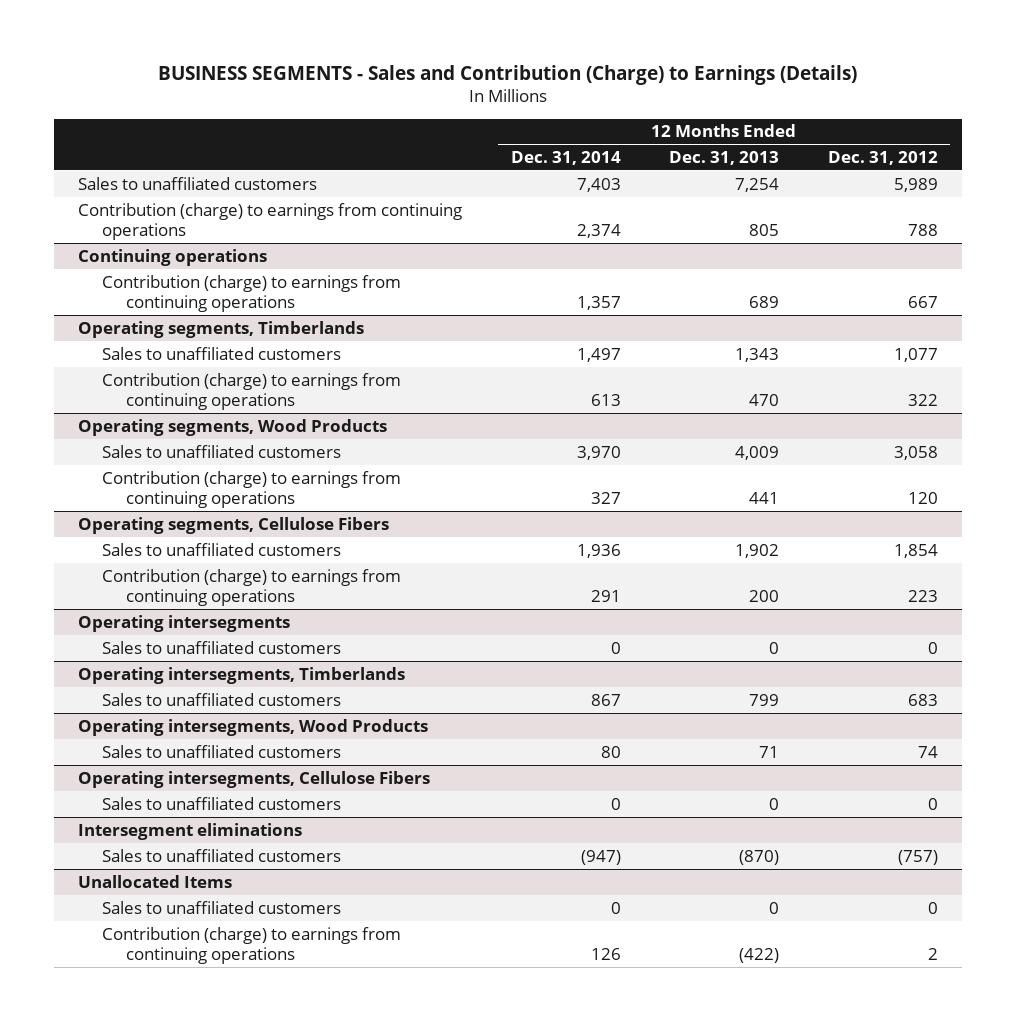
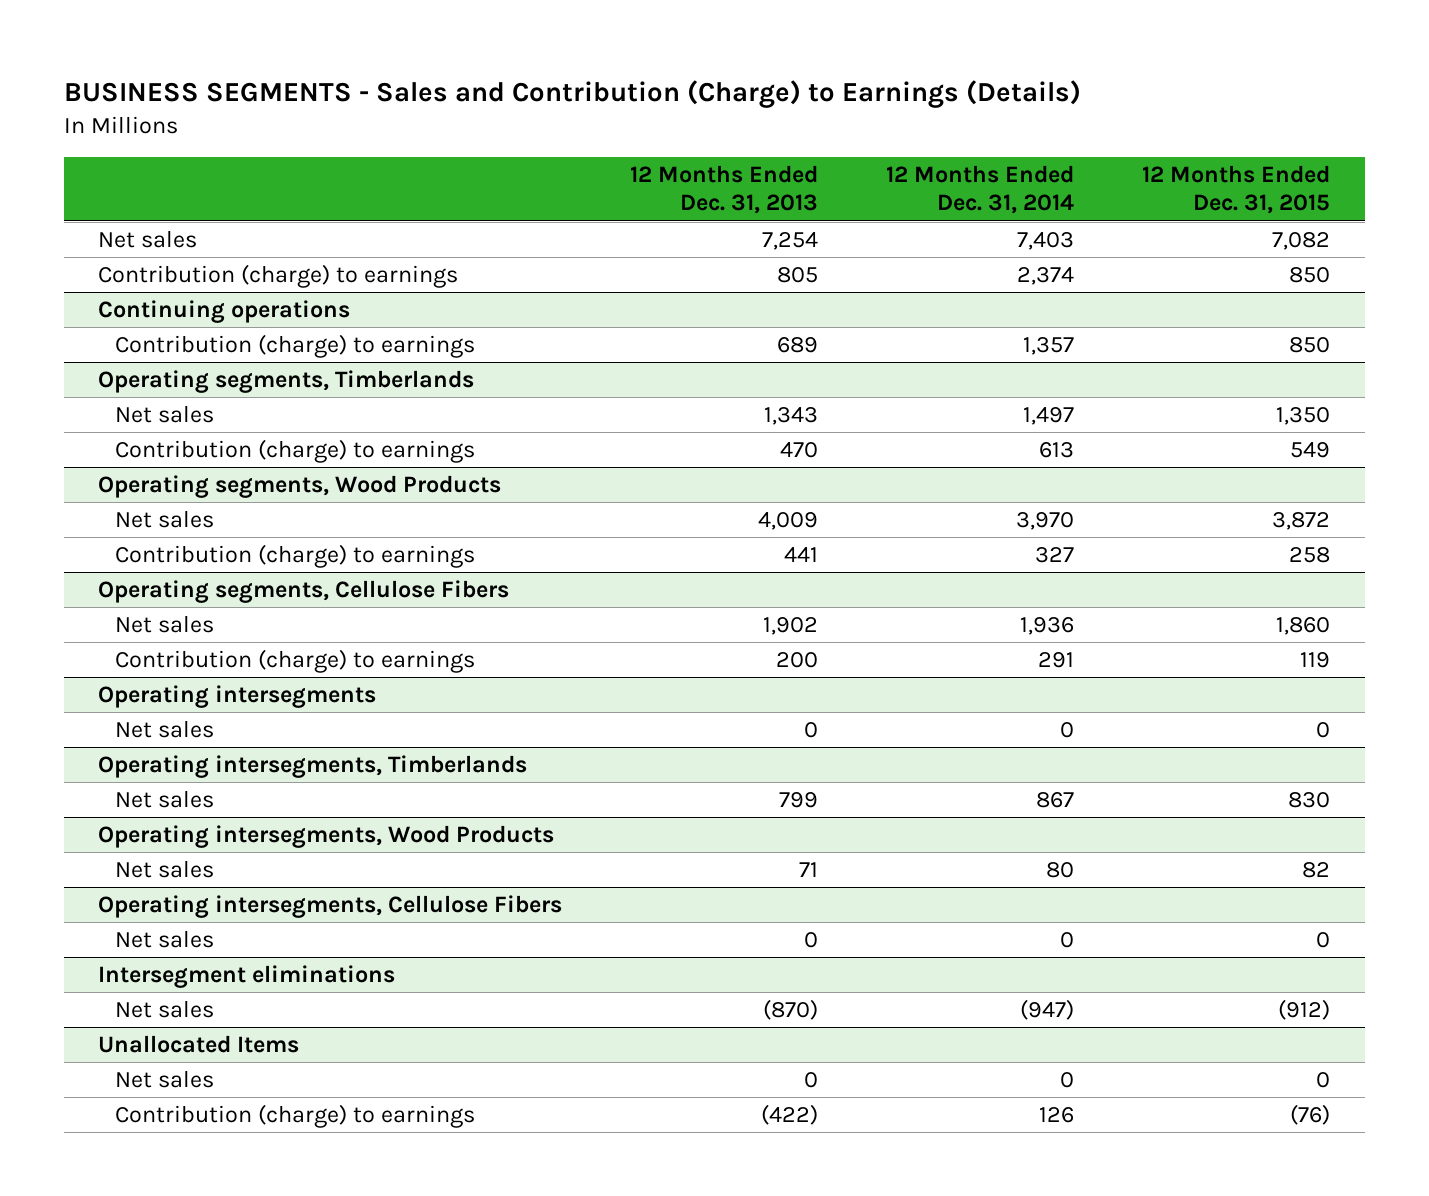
[827,151,938,166] Dec. 31, 2012 -> none
none -> [1142,164,1331,215] 12 Months Ended Dec. 31, 2015
[78,176,318,190] Sales to unaffiliated customers -> [98,230,198,249] Net sales
[78,202,463,241] Contribution (charge) to earnings from continuing operations -> [98,264,459,289] Contribution (charge) to earnings
[102,274,402,313] Contribution (charge) to earnings from continuing operations -> [115,334,476,359] Contribution (charge) to earnings
[102,346,342,360] Sales to unaffiliated customers -> [115,405,215,424] Net sales
[102,372,402,411] Contribution (charge) to earnings from continuing operations -> [115,439,476,464] Contribution (charge) to earnings
[102,444,342,458] Sales to unaffiliated customers -> [115,510,215,529] Net sales
[102,470,402,509] Contribution (charge) to earnings from continuing operations -> [115,544,476,569] Contribution (charge) to earnings
[102,542,342,556] Sales to unaffiliated customers -> [115,615,215,634] Net sales
[102,568,402,607] Contribution (charge) to earnings from continuing operations -> [115,649,476,674] Contribution (charge) to earnings
[102,640,342,654] Sales to unaffiliated customers -> [115,720,215,739] Net sales
[102,692,342,706] Sales to unaffiliated customers -> [115,790,215,809] Net sales
[102,744,342,758] Sales to unaffiliated customers -> [115,860,215,879] Net sales
[102,796,342,810] Sales to unaffiliated customers -> [115,930,215,949] Net sales
[102,848,342,862] Sales to unaffiliated customers -> [115,1000,215,1019] Net sales
[102,900,342,914] Sales to unaffiliated customers -> [115,1070,215,1089] Net sales
[102,926,402,965] Contribution (charge) to earnings from continuing operations -> [115,1104,476,1129] Contribution (charge) to earnings

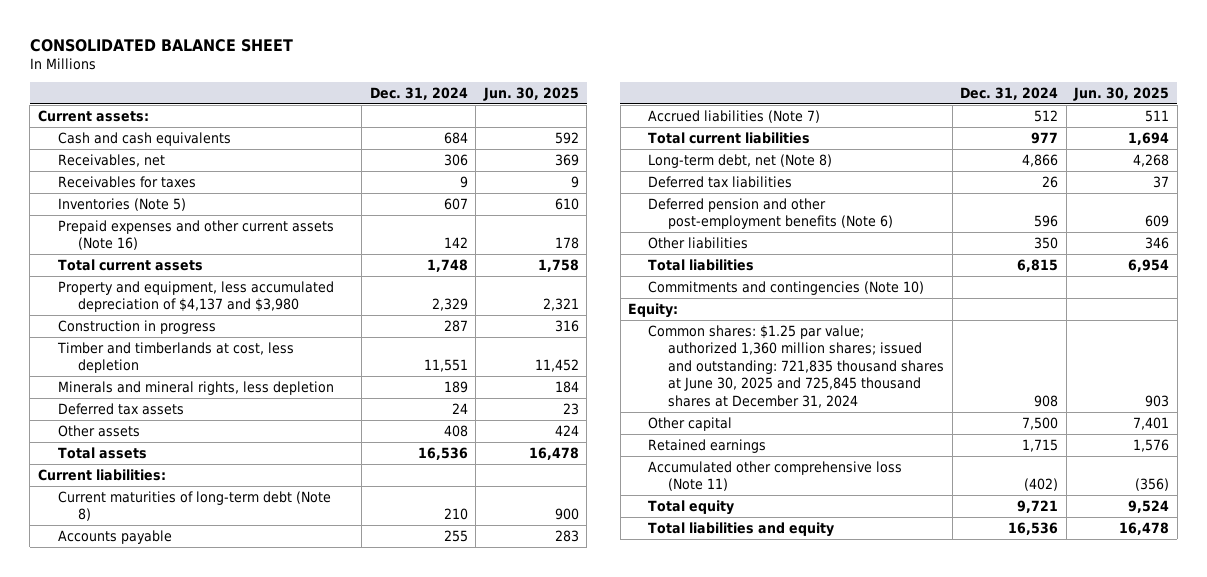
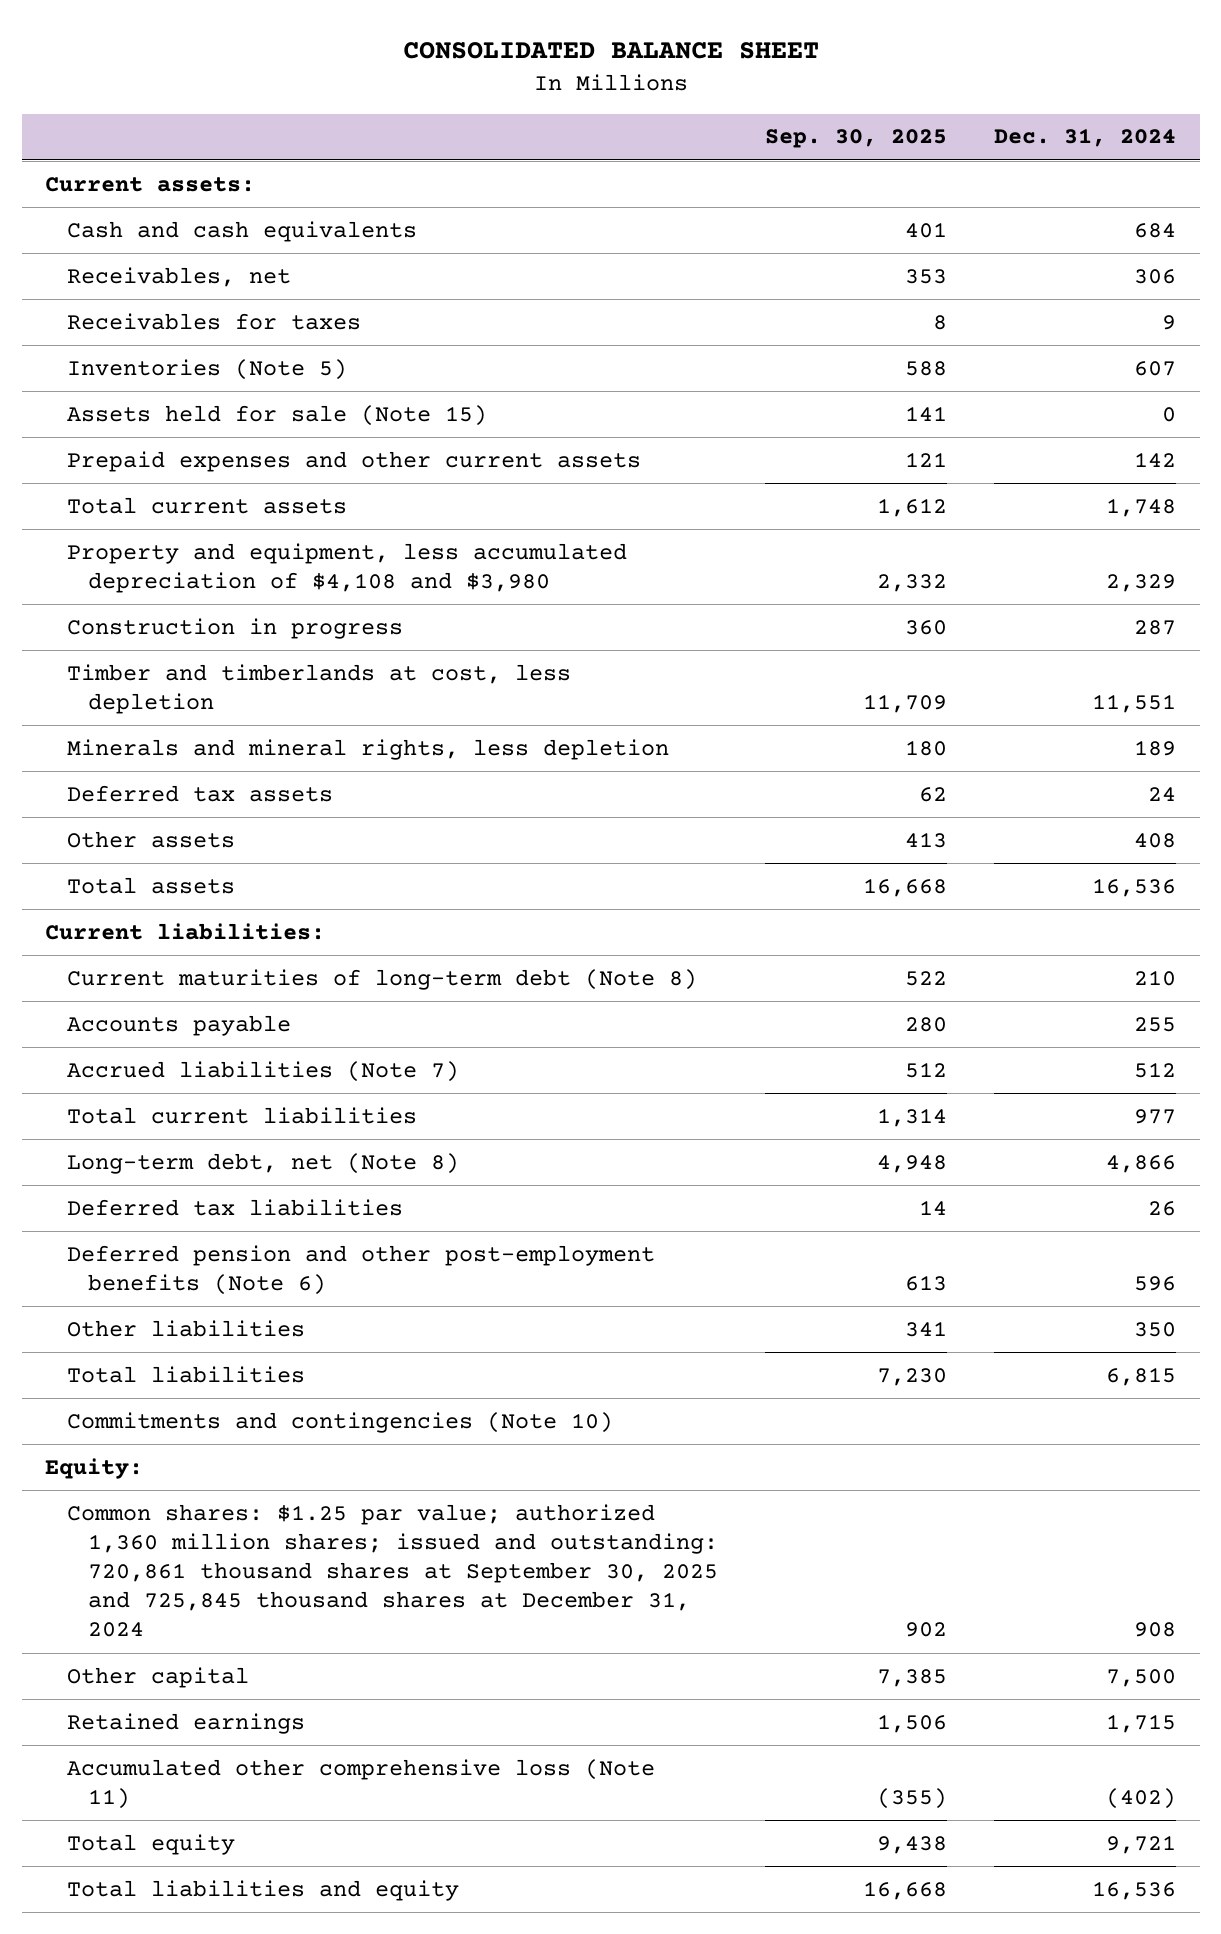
[482,87,579,102] Jun. 30, 2025 -> none
none -> [765,129,948,149] Sep. 30, 2025
none -> [66,404,487,426] Assets held for sale (Note 15)
[57,219,334,251] Prepaid expenses and other current assets (Note 16) -> [66,450,641,472] Prepaid expenses and other current assets
[57,280,334,313] Property and equipment, less accumulated depreciation of $4,137 and $3,980 -> [66,542,627,594] Property and equipment, less accumulated depreciation of $4,108 and $3,980
[648,324,945,408] Common shares: $1.25 par value; authorized 1,360 million shares; issued and outstanding: 721,835 thousand shares at June 30, 2025 and 725,845 thousand shares at December 31, 2024 -> [66,1503,719,1638] Common shares: $1.25 par value; authorized 1,360 million shares; issued and outstanding: 720,861 thousand shares at September 30, 2025 and 725,845 thousand shares at December 31, 2024

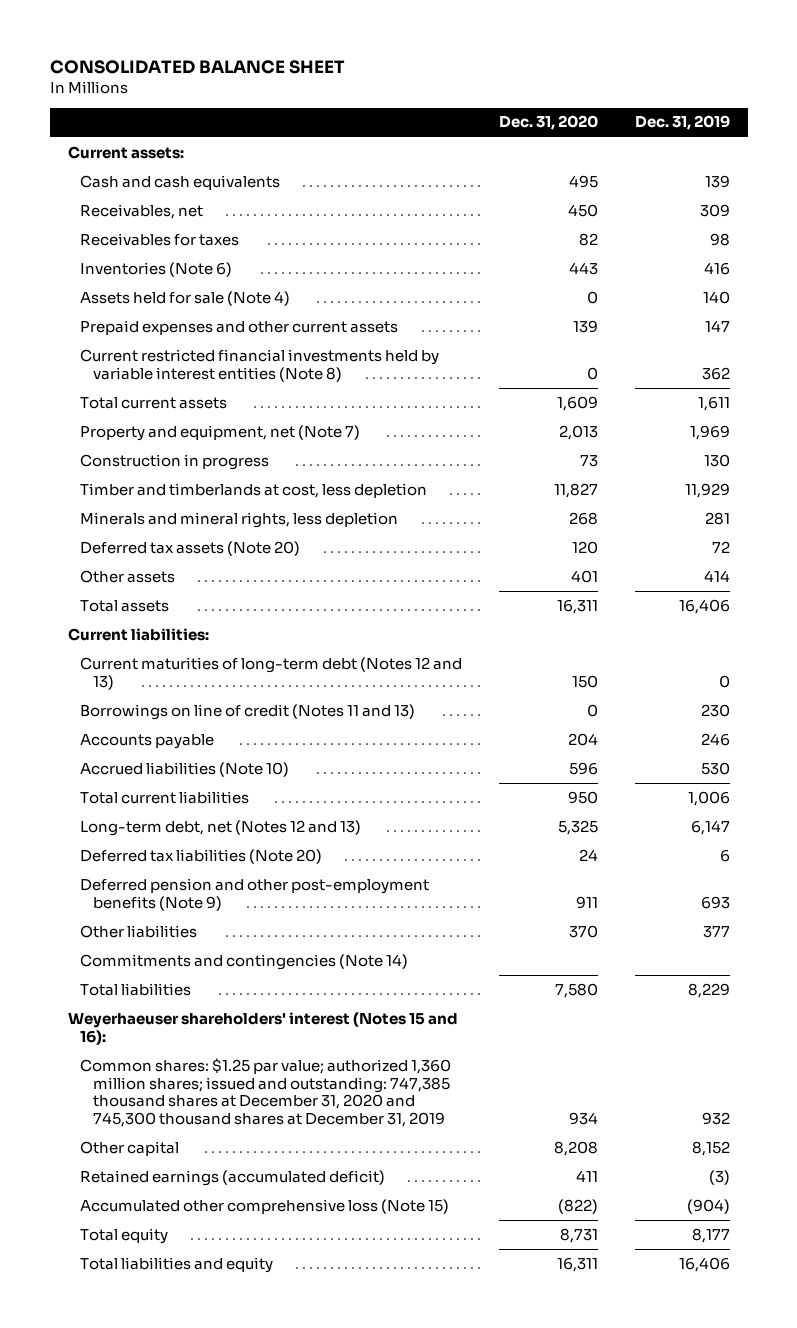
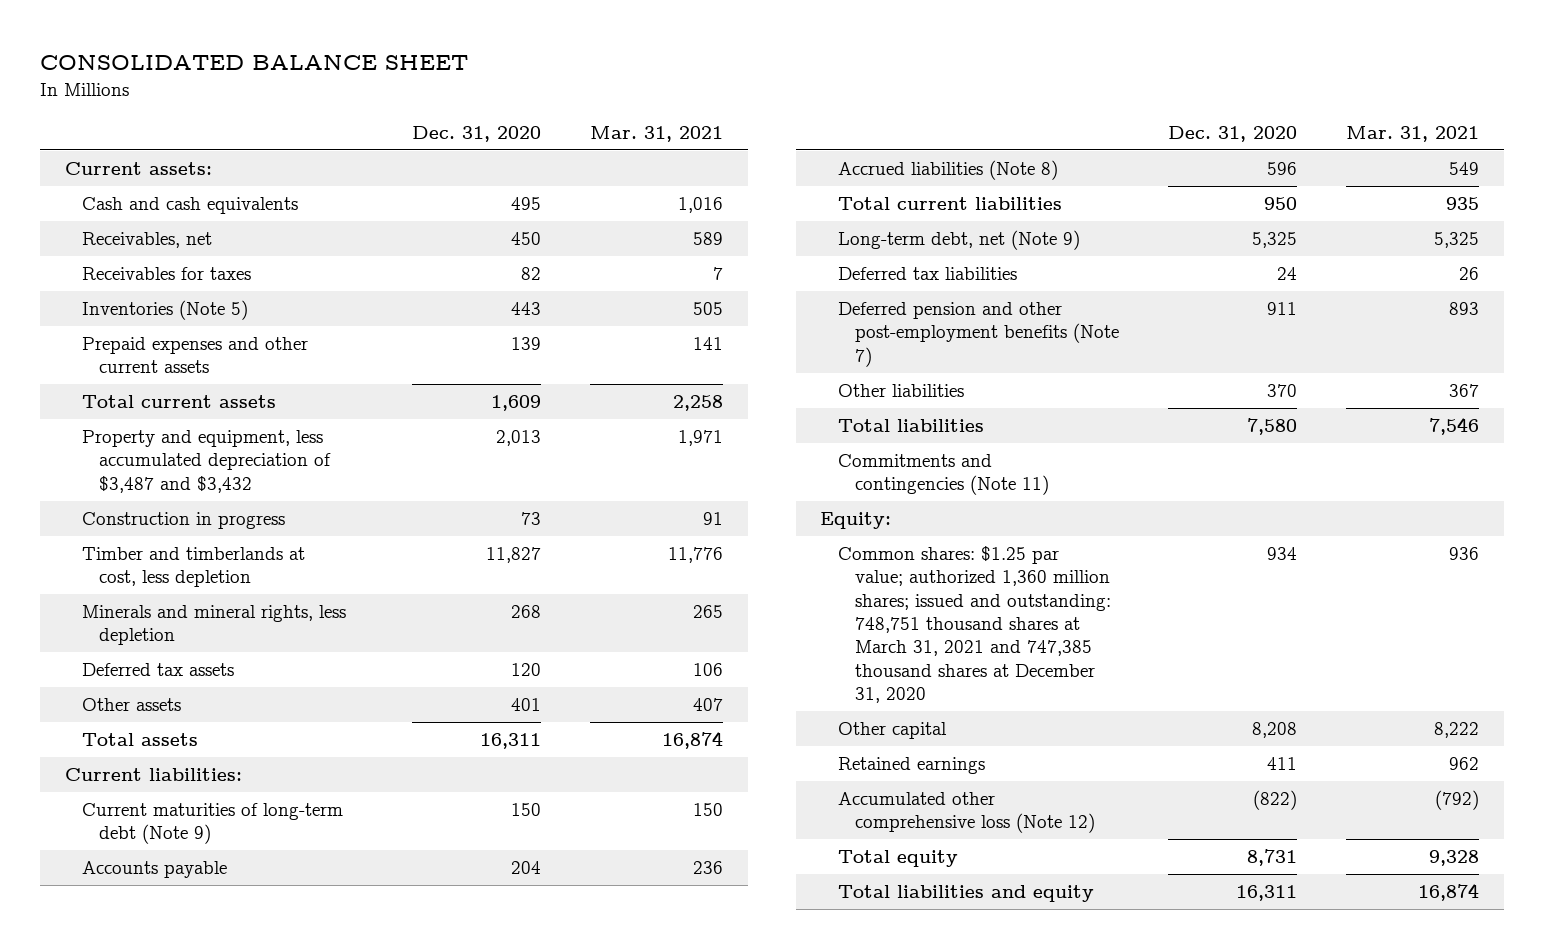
[634,115,730,131] Dec. 31, 2019 -> none
none -> [590,125,724,142] Mar. 31, 2021
[80,290,291,306] Assets held for sale (Note 4) -> none
[80,261,233,277] Inventories (Note 6) -> [81,300,248,321] Inventories (Note 5)
[80,348,440,382] Current restricted financial investments held by variable interest entities (Note 8) -> none
[80,424,361,441] Property and equipment, net (Note 7) -> [81,430,332,493] Property and equipment, less accumulated depreciation of $3,487 and $3,432
[80,540,301,556] Deferred tax assets (Note 20) -> [81,663,234,677] Deferred tax assets
[80,703,416,720] Borrowings on line of credit (Notes 11 and 13) -> none
[80,656,463,690] Current maturities of long-term debt (Notes 12 and 13) -> [81,803,343,845] Current maturities of long-term debt (Note 9)
[80,761,290,777] Accrued liabilities (Note 10) -> [837,160,1058,181] Accrued liabilities (Note 8)
[80,819,362,836] Long-term debt, net (Notes 12 and 13) -> [837,230,1080,251] Long-term debt, net (Note 9)
[80,848,323,864] Deferred tax liabilities (Note 20) -> [837,267,1017,281] Deferred tax liabilities
[80,877,430,911] Deferred pension and other post-employment benefits (Note 9) -> [837,302,1120,367] Deferred pension and other post-employment benefits (Note 7)
[80,953,409,970] Commitments and contingencies (Note 14) -> none
none -> [837,454,1050,496] Commitments and contingencies (Note 11)
[67,1011,458,1045] Weyerhaeuser shareholders' interest (Notes 15 and 16): -> [820,512,892,530] Equity:
[80,1057,452,1127] Common shares: $1.25 par value; authorized 1,360 million shares; issued and outstanding: 747,385 thousand shares at December 31, 2020 and 745,300 thousand shares at December 31, 2019 -> [837,546,1112,704] Common shares: $1.25 par value; authorized 1,360 million shares; issued and outstanding: 748,751 thousand shares at March 31, 2021 and 747,385 thousand shares at December 31, 2020
[80,1169,386,1186] Retained earnings (accumulated deficit) -> [837,757,985,775] Retained earnings
[80,1198,450,1214] Accumulated other comprehensive loss (Note 15) -> [837,792,1096,834] Accumulated other comprehensive loss (Note 12)

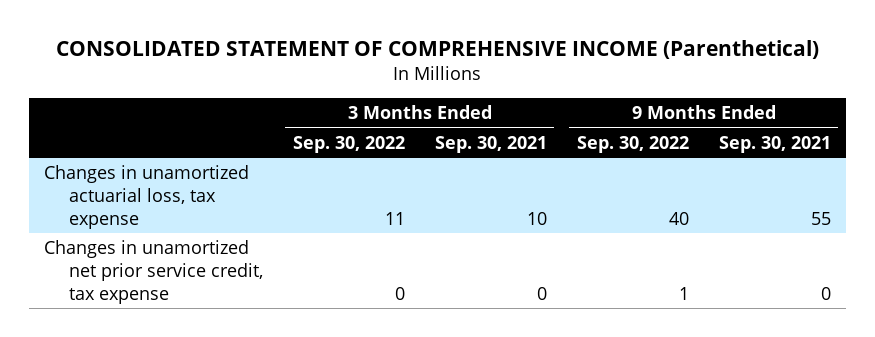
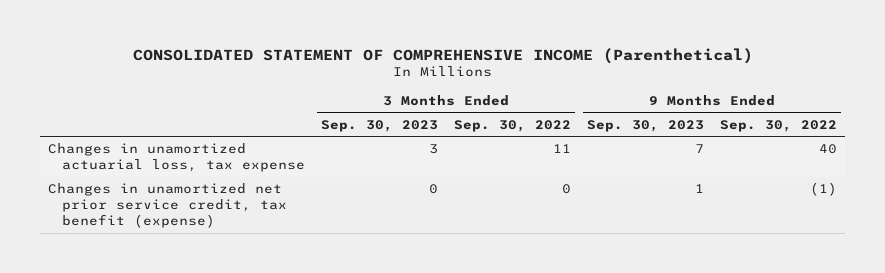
[434,135,547,153] Sep. 30, 2021 -> none
[718,135,831,153] Sep. 30, 2021 -> none
none -> [321,119,439,132] Sep. 30, 2023
none -> [587,119,705,132] Sep. 30, 2023
[43,240,263,304] Changes in unamortized net prior service credit, tax expense -> [48,183,288,229] Changes in unamortized net prior service credit, tax benefit (expense)
[678,286,689,300] 1 -> [810,182,838,197] (1)

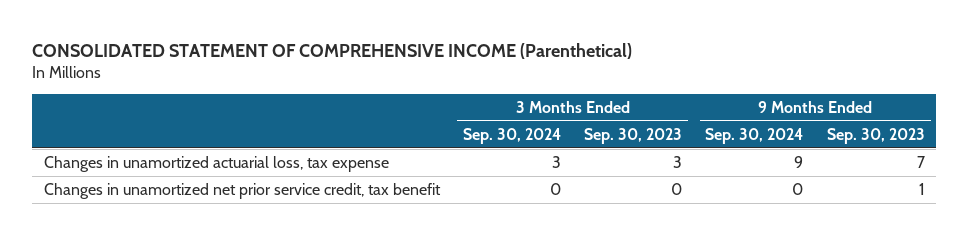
[454,119,572,132] Sep. 30, 2022 -> none
[720,119,838,132] Sep. 30, 2022 -> none
none -> [462,127,561,144] Sep. 30, 2024
none -> [705,127,804,144] Sep. 30, 2024
[48,183,288,229] Changes in unamortized net prior service credit, tax benefit (expense) -> [43,182,441,199] Changes in unamortized net prior service credit, tax benefit

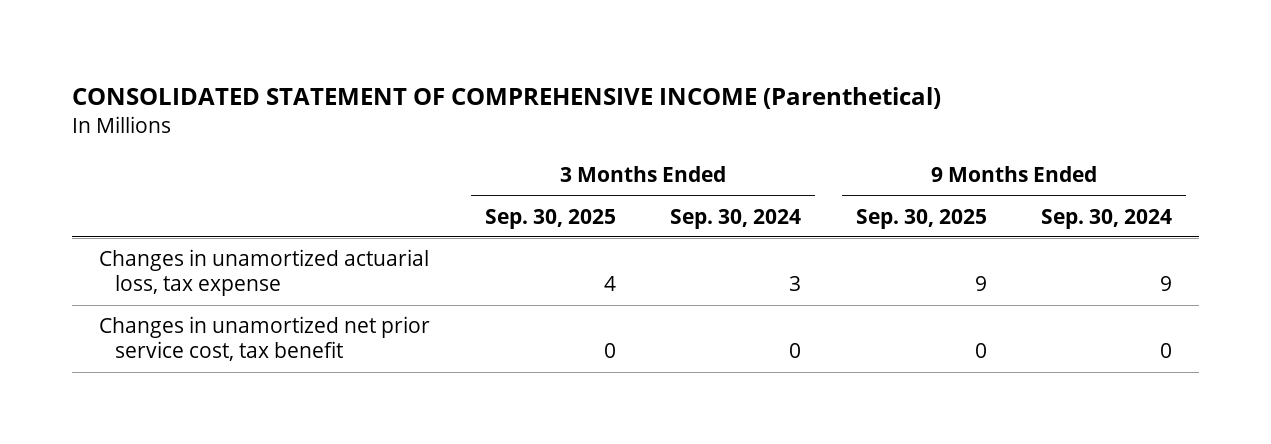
[584,127,683,144] Sep. 30, 2023 -> none
[826,127,925,144] Sep. 30, 2023 -> none
none -> [484,208,616,229] Sep. 30, 2025
none -> [855,208,987,229] Sep. 30, 2025
[43,182,441,199] Changes in unamortized net prior service credit, tax benefit -> [99,316,431,362] Changes in unamortized net prior service cost, tax benefit

